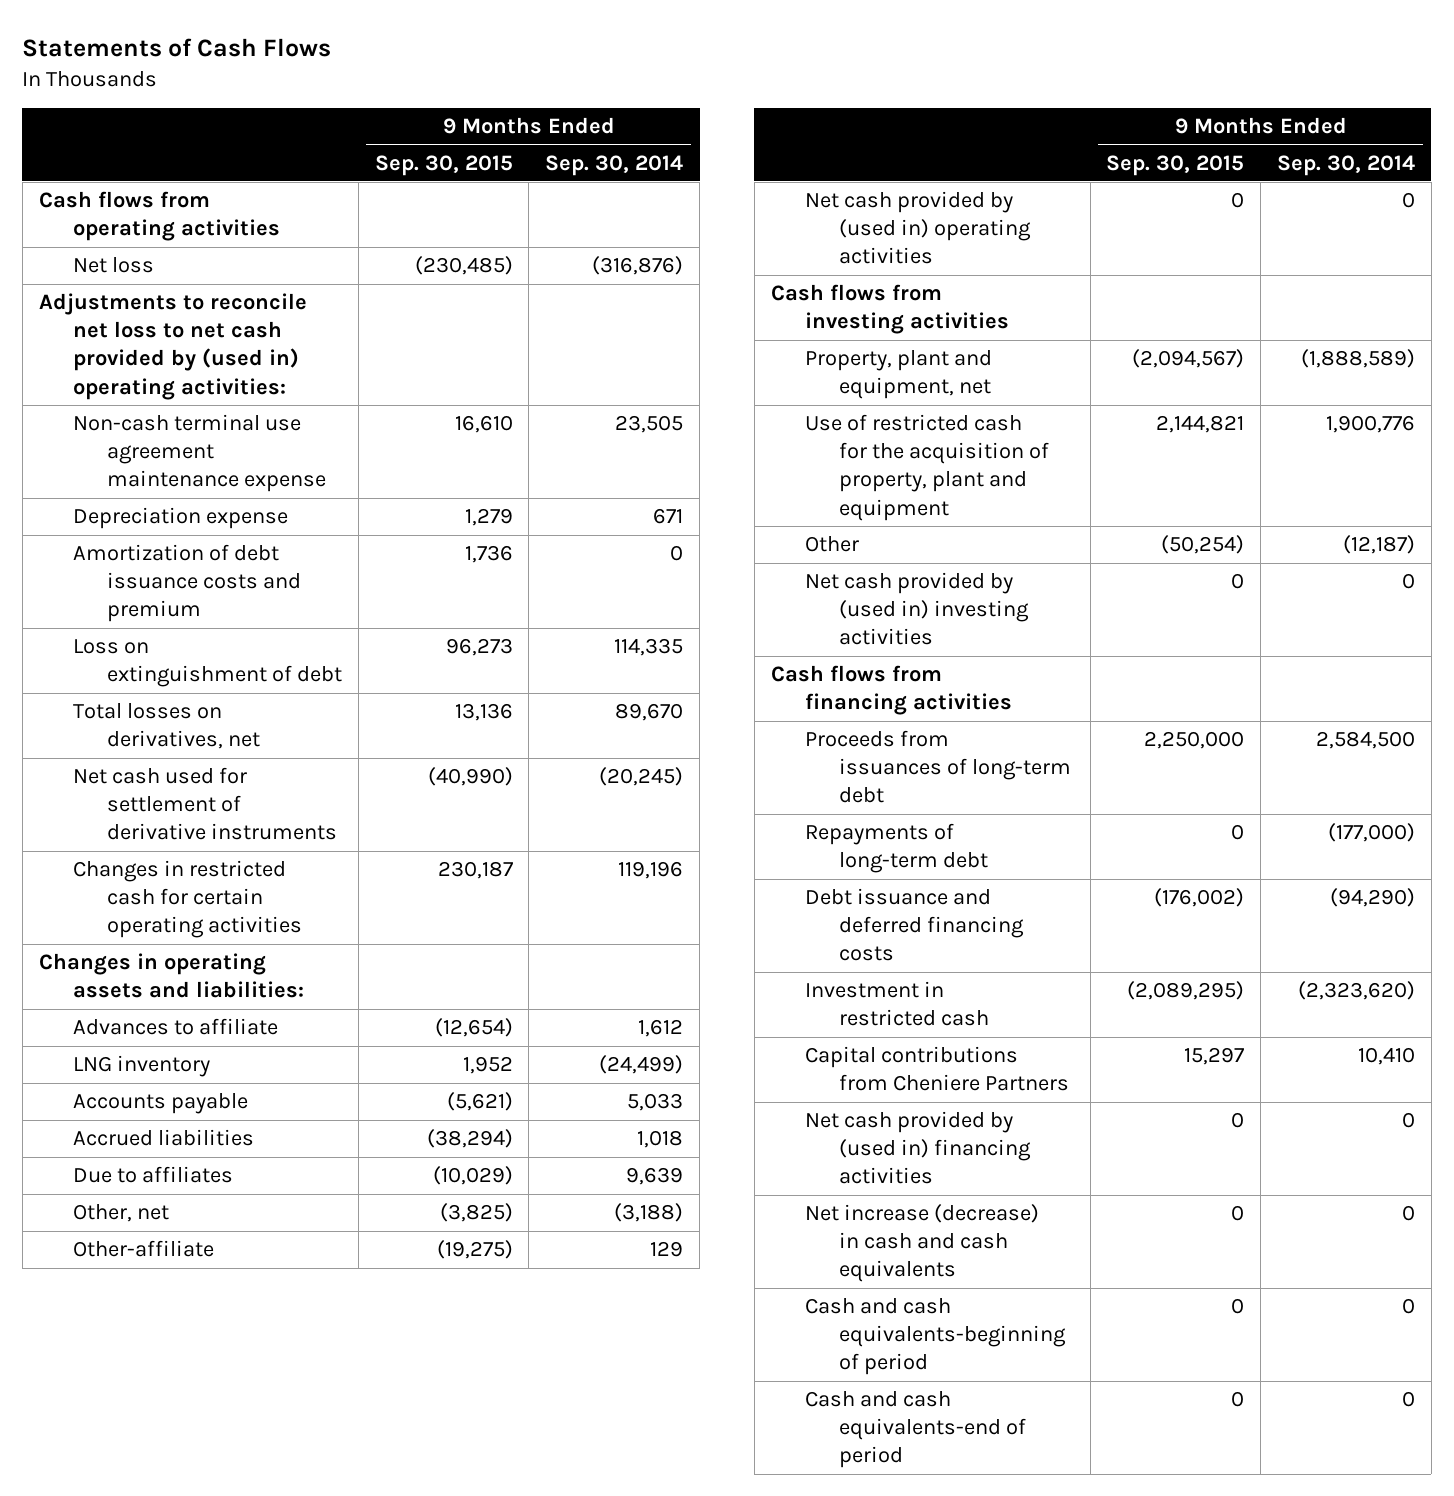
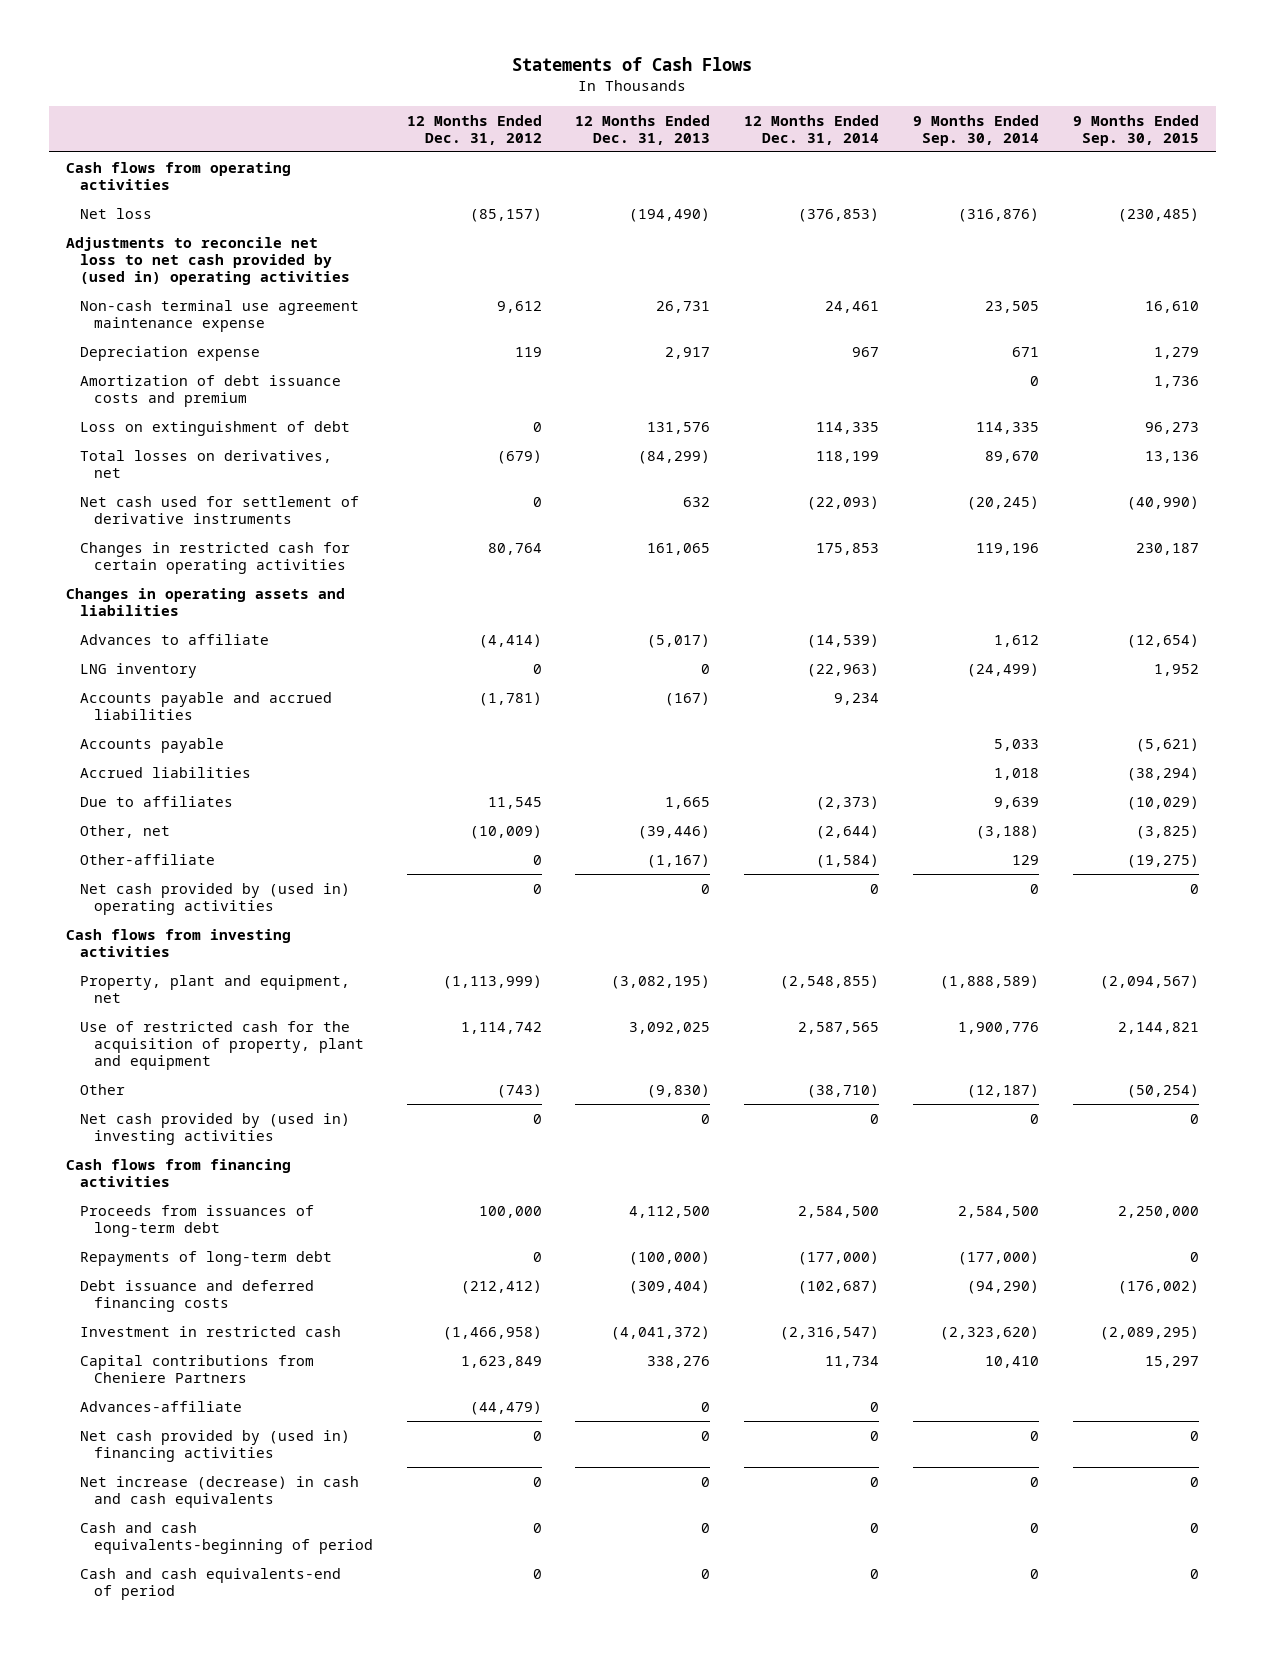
none -> [406,114,542,145] 12 Months Ended Dec. 31, 2012
none -> [575,114,711,145] 12 Months Ended Dec. 31, 2013
none -> [744,114,880,145] 12 Months Ended Dec. 31, 2014
[38,293,307,400] Adjustments to reconcile net loss to net cash provided by (used in) operating activities: -> [65,236,350,286] Adjustments to reconcile net loss to net cash provided by (used in) operating activities
[38,953,304,999] Changes in operating assets and liabilities: -> [65,587,345,616] Changes in operating assets and liabilities
none -> [79,691,332,720] Accounts payable and accrued liabilities
none -> [79,1400,242,1412] Advances-affiliate

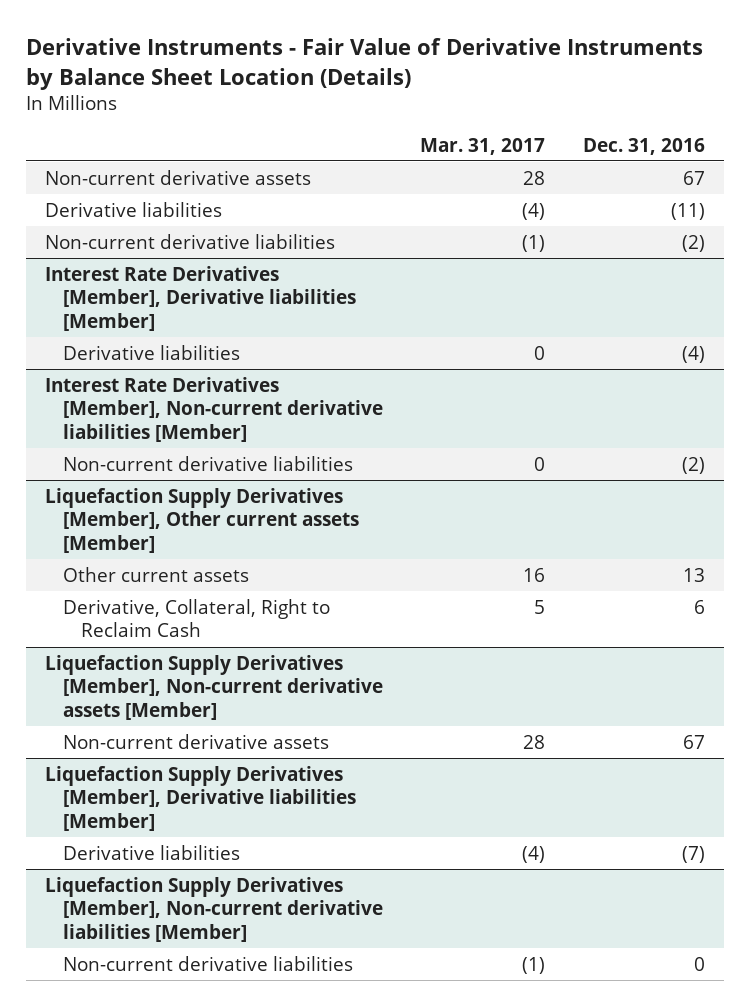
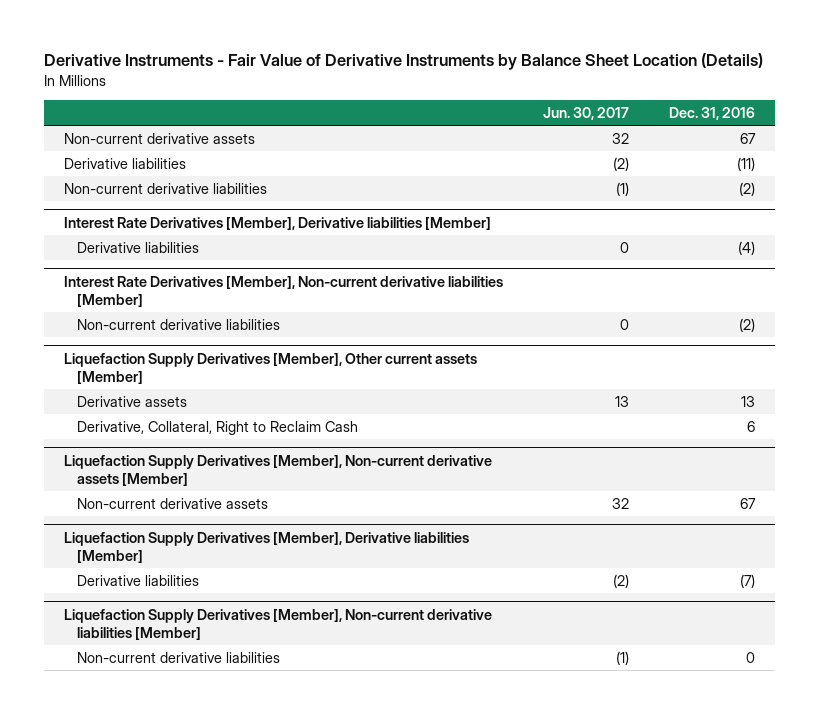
[420,137,546,155] Mar. 31, 2017 -> none
none -> [542,107,629,121] Jun. 30, 2017
[62,566,249,582] Other current assets -> [76,395,187,407] Derivative assets

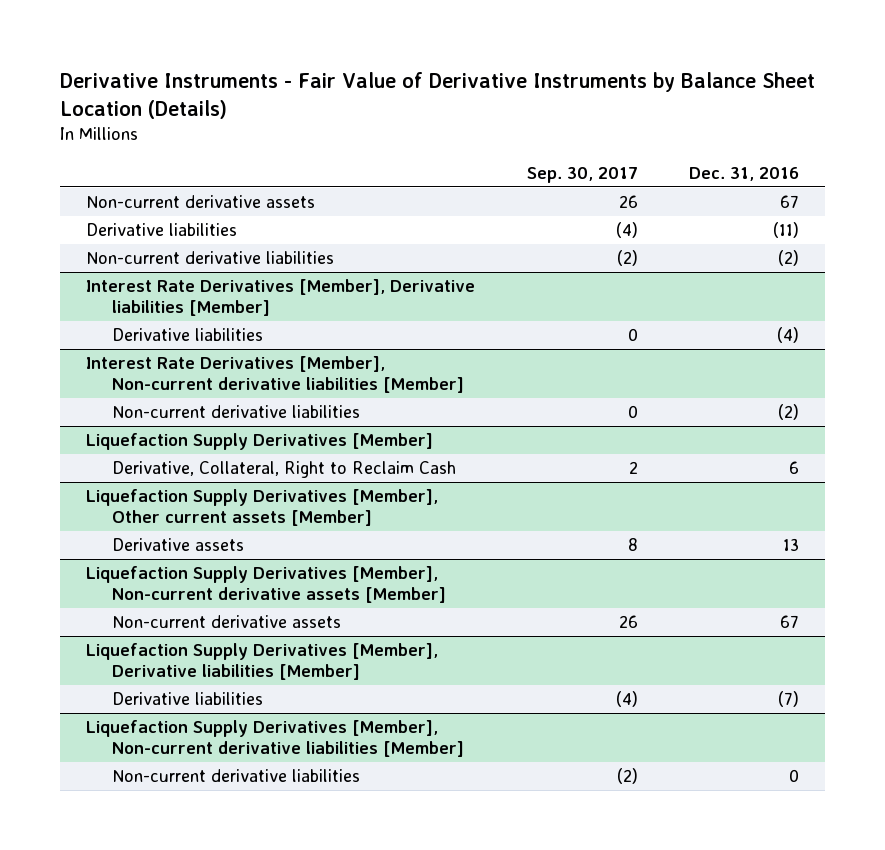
[542,107,629,121] Jun. 30, 2017 -> none
none -> [526,166,638,183] Sep. 30, 2017
none -> [85,433,433,451] Liquefaction Supply Derivatives [Member]
none -> [112,461,457,479] Derivative, Collateral, Right to Reclaim Cash
[76,420,358,435] Derivative, Collateral, Right to Reclaim Cash -> none

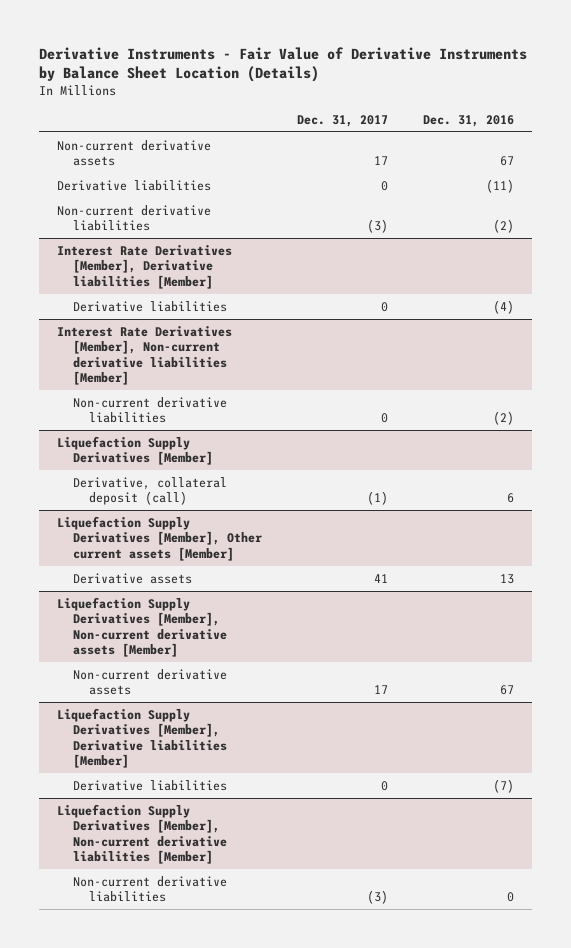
[526,166,638,183] Sep. 30, 2017 -> none
none -> [297,114,389,127] Dec. 31, 2017
[112,461,457,479] Derivative, Collateral, Right to Reclaim Cash -> [73,476,228,506] Derivative, collateral deposit (call)

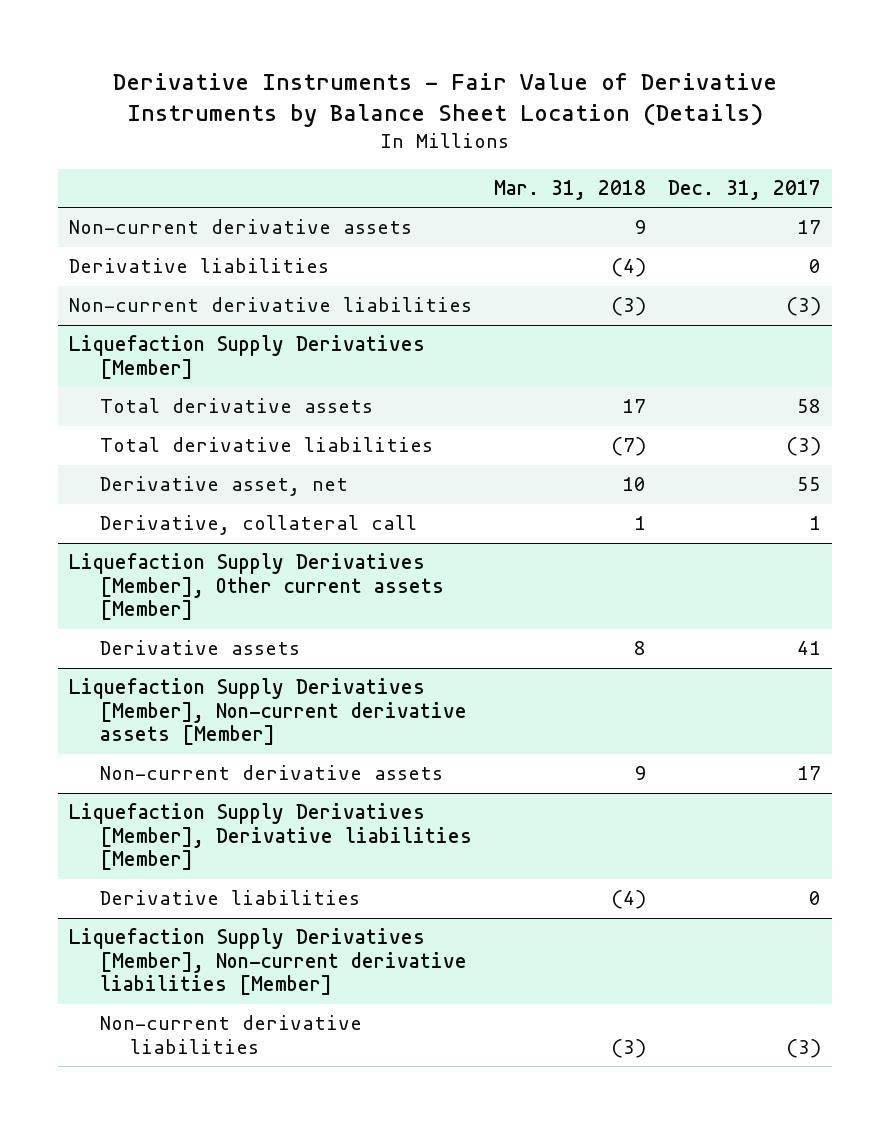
[423,114,515,127] Dec. 31, 2016 -> none
none -> [494,180,647,201] Mar. 31, 2018
[56,244,232,289] Interest Rate Derivatives [Member], Derivative liabilities [Member] -> none
[73,300,228,312] Derivative liabilities -> none
[56,325,232,386] Interest Rate Derivatives [Member], Non-current derivative liabilities [Member] -> none
[73,396,228,424] Non-current derivative liabilities -> none
none -> [99,398,373,414] Total derivative assets
none -> [99,437,433,453] Total derivative liabilities
none -> [99,476,348,497] Derivative asset, net
[73,476,228,506] Derivative, collateral deposit (call) -> [99,515,417,536] Derivative, collateral call
[367,491,389,506] (1) -> [809,516,822,531] 1

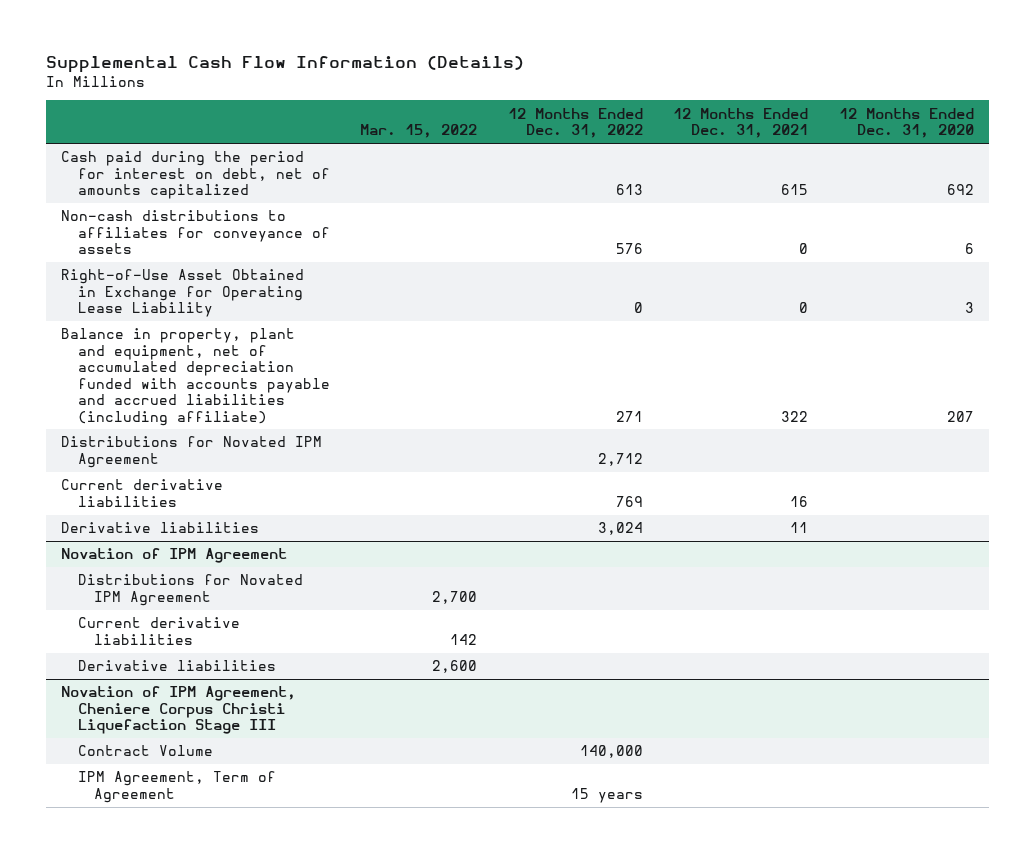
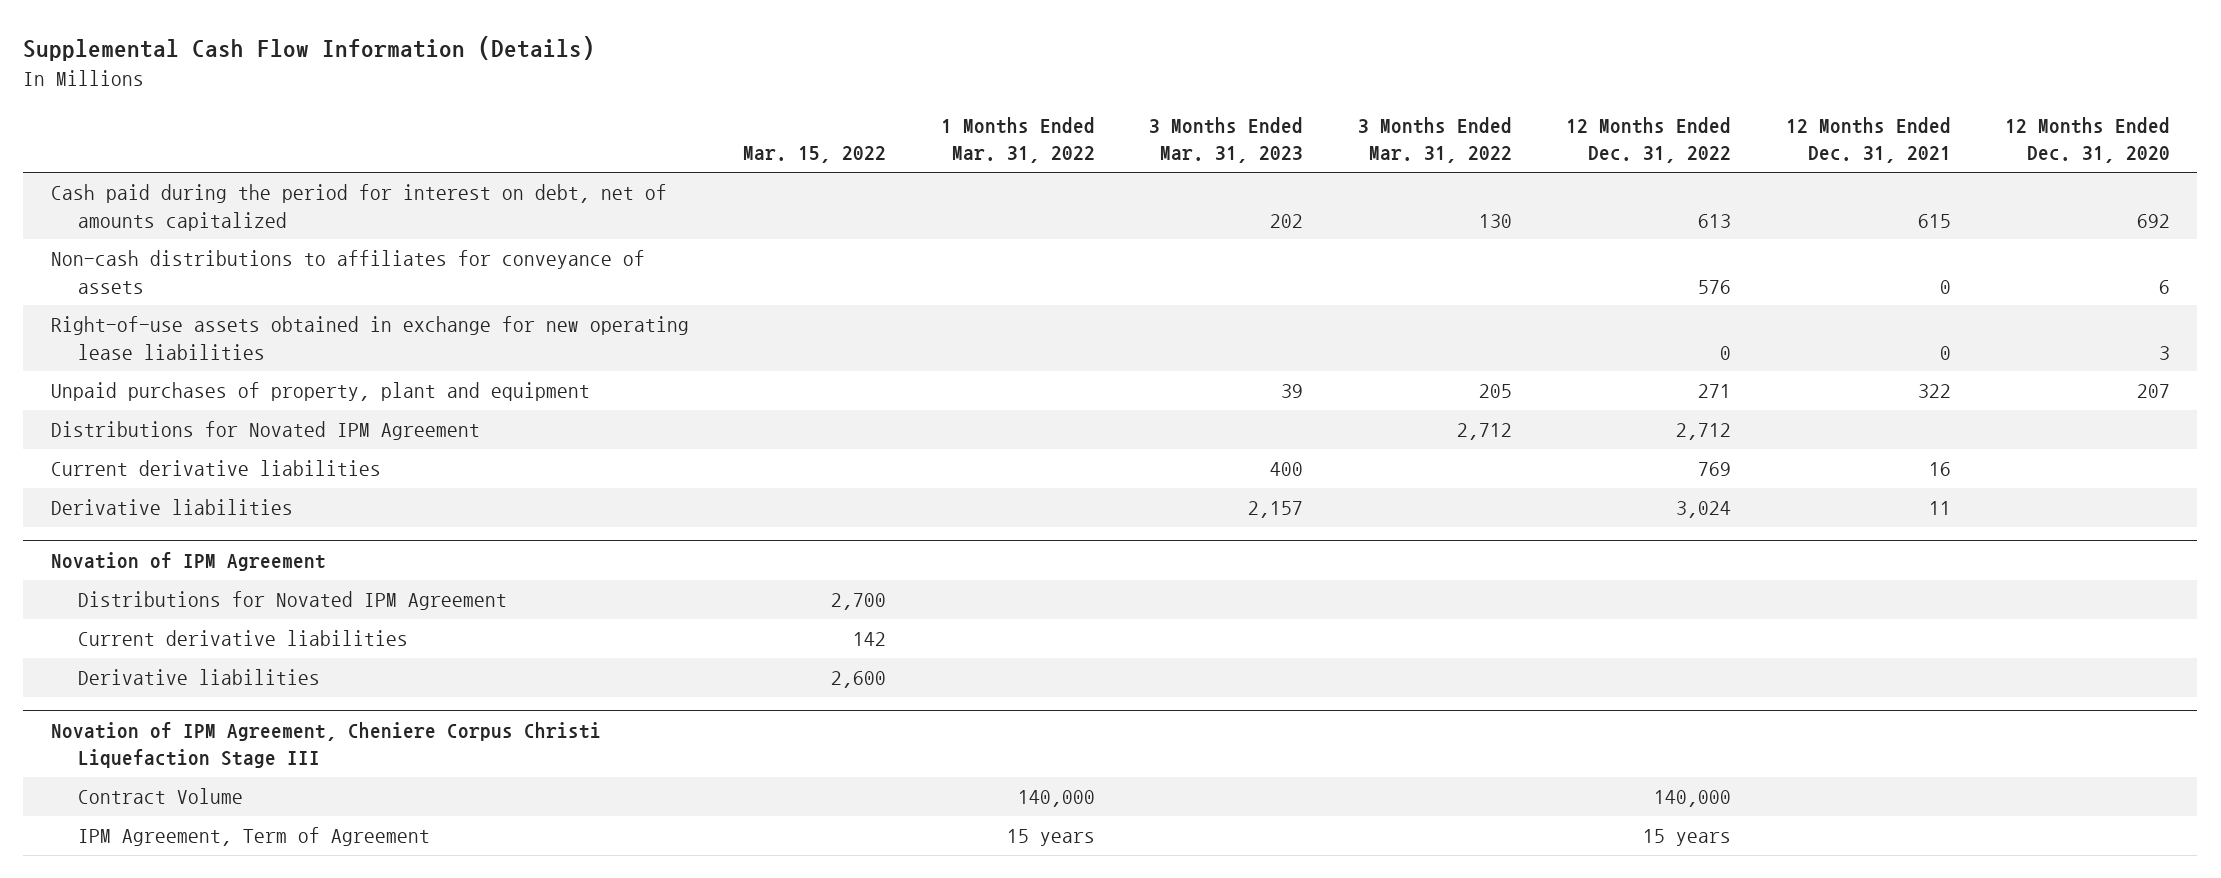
none -> [940,117,1095,164] 1 Months Ended Mar. 31, 2022
none -> [1149,117,1304,164] 3 Months Ended Mar. 31, 2023
none -> [1357,117,1512,164] 3 Months Ended Mar. 31, 2022
[61,269,305,318] Right-of-Use Asset Obtained in Exchange for Operating Lease Liability -> [50,316,689,360] Right-of-use assets obtained in exchange for new operating lease liabilities
[61,328,330,426] Balance in property, plant and equipment, net of accumulated depreciation funded with accounts payable and accrued liabilities (including affiliate) -> [50,382,590,402] Unpaid purchases of property, plant and equipment

